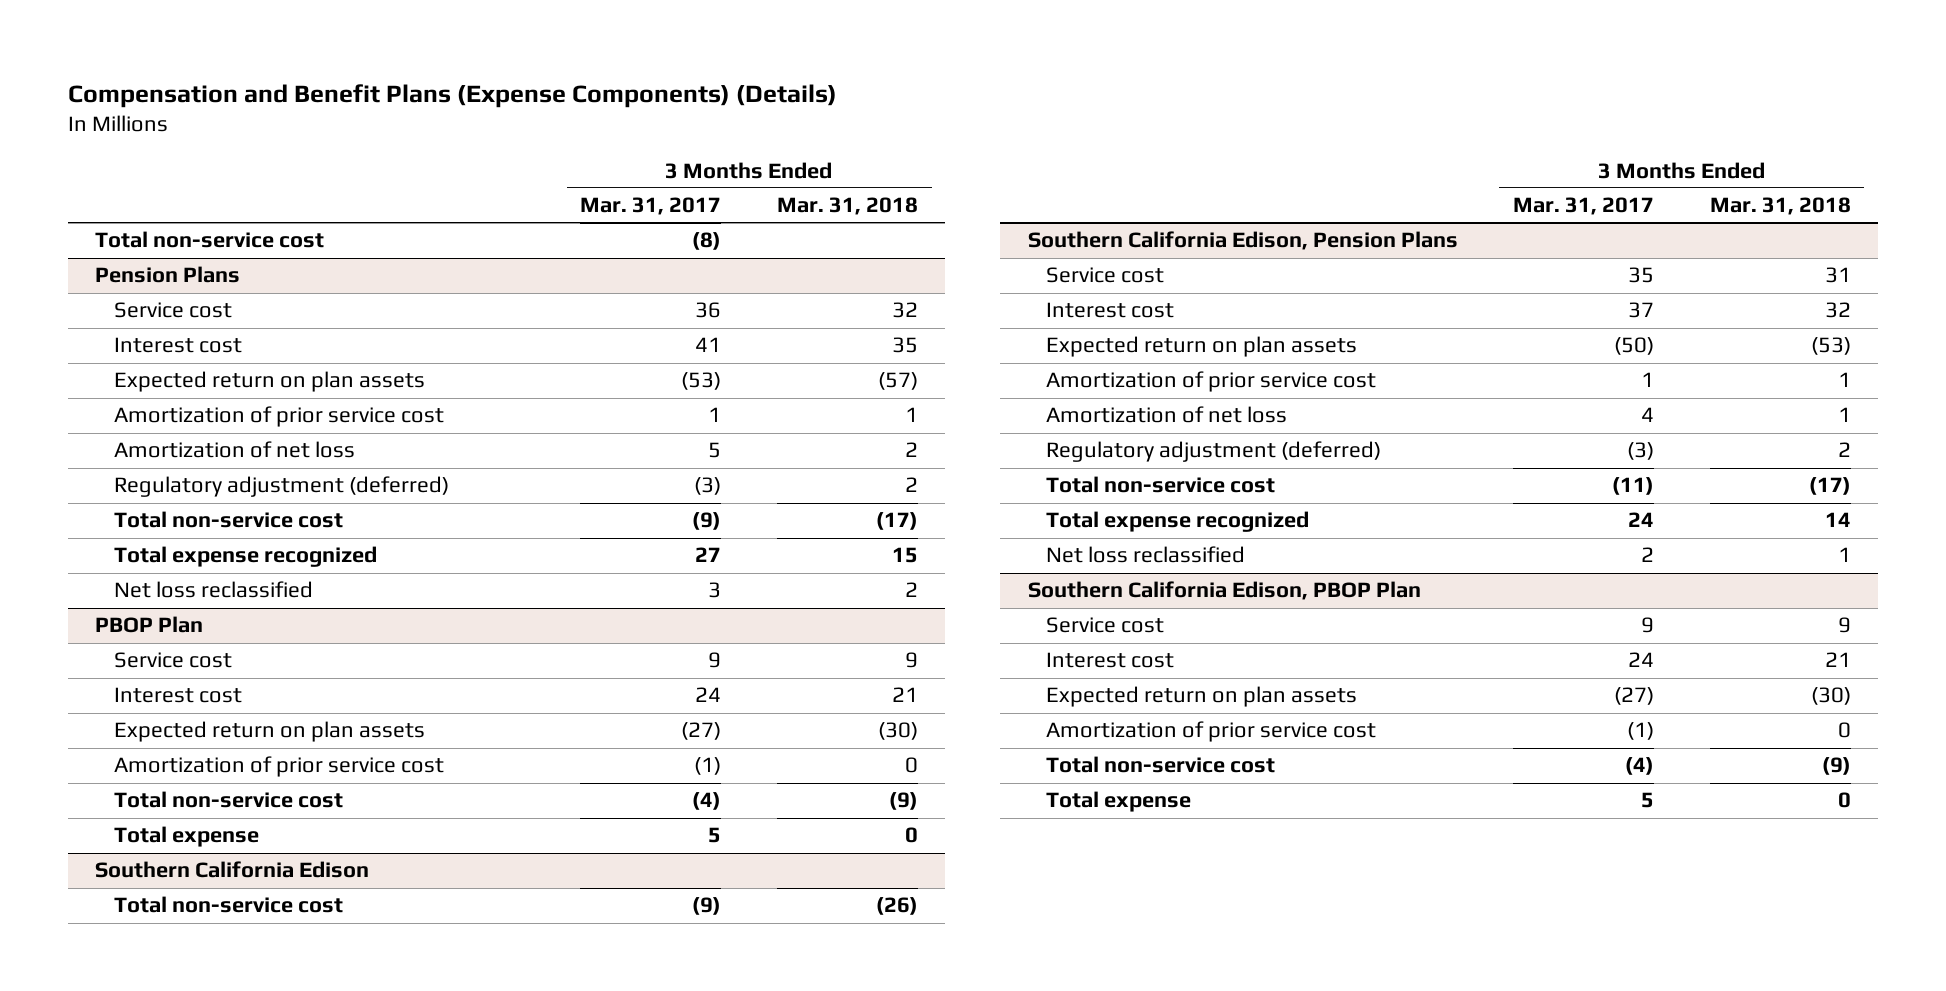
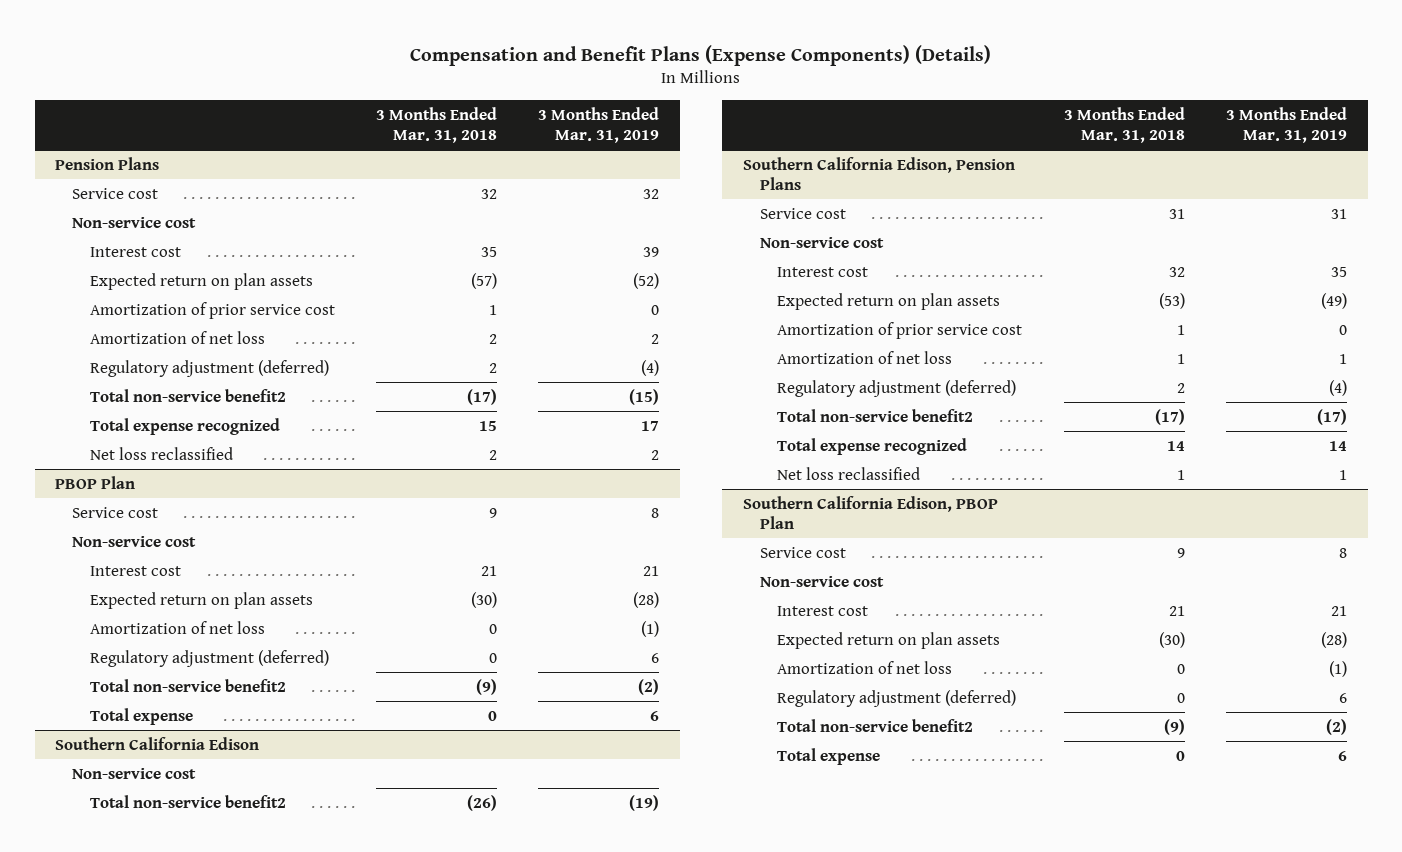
[580,197,722,216] Mar. 31, 2017 -> none
none -> [538,107,660,144] 3 Months Ended Mar. 31, 2019
[95,231,325,249] Total non-service cost -> none
none -> [72,216,197,228] Non-service cost
[113,511,343,529] Total non-service cost -> [89,388,286,402] Total non-service benefit2
none -> [72,535,197,547] Non-service cost
[113,756,444,778] Amortization of prior service cost -> none
none -> [89,620,265,634] Amortization of net loss
none -> [89,649,329,667] Regulatory adjustment (deferred)
[113,791,343,809] Total non-service cost -> [89,678,286,692] Total non-service benefit2
none -> [72,767,197,779] Non-service cost
[113,896,343,914] Total non-service cost -> [89,794,286,808] Total non-service benefit2
none -> [760,236,885,248] Non-service cost
[1046,476,1276,494] Total non-service cost -> [777,408,974,422] Total non-service benefit2
none -> [760,575,885,587] Non-service cost
[1046,721,1377,743] Amortization of prior service cost -> none
none -> [777,660,953,674] Amortization of net loss
none -> [777,689,1017,707] Regulatory adjustment (deferred)
[1046,756,1276,774] Total non-service cost -> [777,718,974,732] Total non-service benefit2

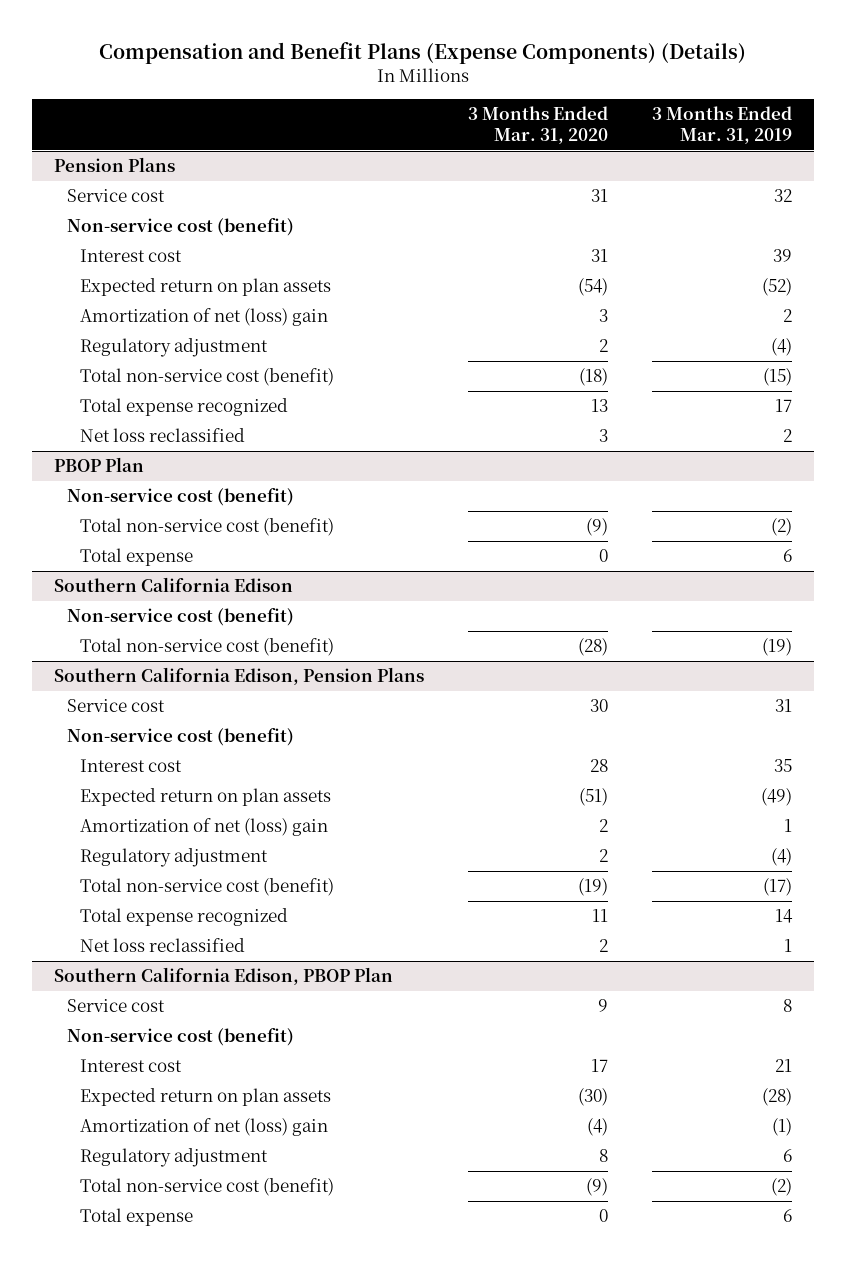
[376,107,498,144] 3 Months Ended Mar. 31, 2018 -> none
none -> [467,105,608,144] 3 Months Ended Mar. 31, 2020
[72,216,197,228] Non-service cost -> [66,218,294,237] Non-service cost (benefit)
[89,301,335,319] Amortization of prior service cost -> none
[89,330,265,344] Amortization of net loss -> [79,308,328,327] Amortization of net (loss) gain
[89,359,329,377] Regulatory adjustment (deferred) -> [79,338,268,358] Regulatory adjustment
[89,388,286,402] Total non-service benefit2 -> [79,368,334,387] Total non-service cost (benefit)
[72,506,159,518] Service cost -> none
[89,565,181,576] Interest cost -> none
[89,591,313,609] Expected return on plan assets -> none
[89,620,265,634] Amortization of net loss -> none
[89,649,329,667] Regulatory adjustment (deferred) -> none
[72,535,197,547] Non-service cost -> [66,488,294,507] Non-service cost (benefit)
[89,678,286,692] Total non-service benefit2 -> [79,518,334,537] Total non-service cost (benefit)
[72,767,197,779] Non-service cost -> [66,608,294,627] Non-service cost (benefit)
[89,794,286,808] Total non-service benefit2 -> [79,638,334,657] Total non-service cost (benefit)
[760,236,885,248] Non-service cost -> [66,728,294,747] Non-service cost (benefit)
[777,321,1023,339] Amortization of prior service cost -> none
[777,350,953,364] Amortization of net loss -> [79,818,328,837] Amortization of net (loss) gain
[777,379,1017,397] Regulatory adjustment (deferred) -> [79,848,268,868] Regulatory adjustment
[777,408,974,422] Total non-service benefit2 -> [79,878,334,897] Total non-service cost (benefit)
[760,575,885,587] Non-service cost -> [66,1028,294,1047] Non-service cost (benefit)
[777,660,953,674] Amortization of net loss -> [79,1118,328,1137] Amortization of net (loss) gain
[777,689,1017,707] Regulatory adjustment (deferred) -> [79,1148,268,1168] Regulatory adjustment
[777,718,974,732] Total non-service benefit2 -> [79,1178,334,1197] Total non-service cost (benefit)

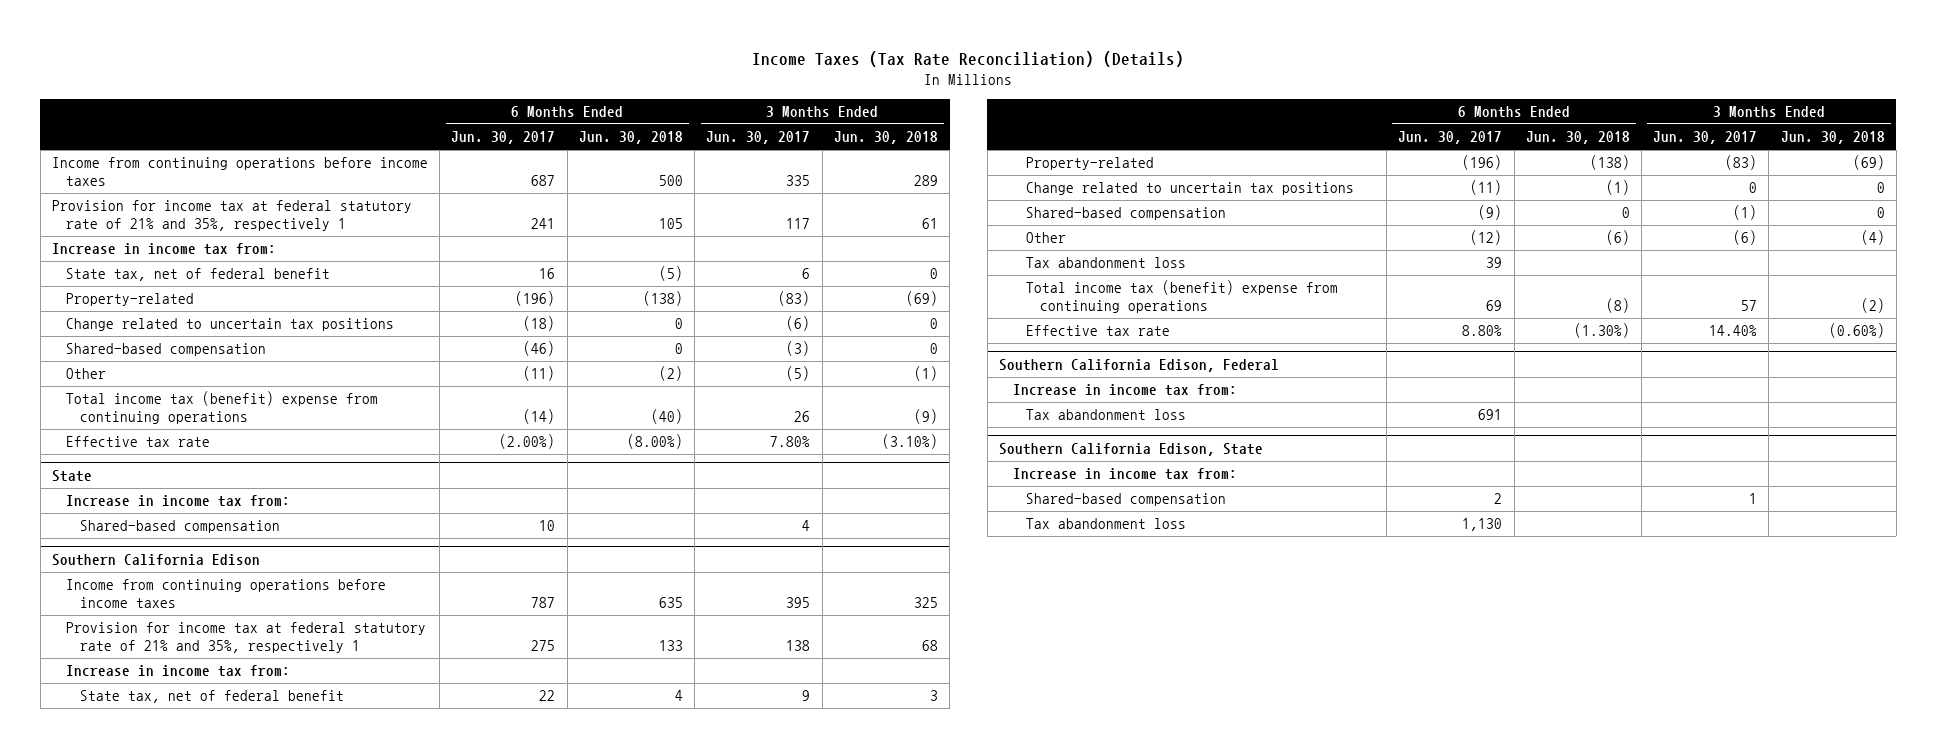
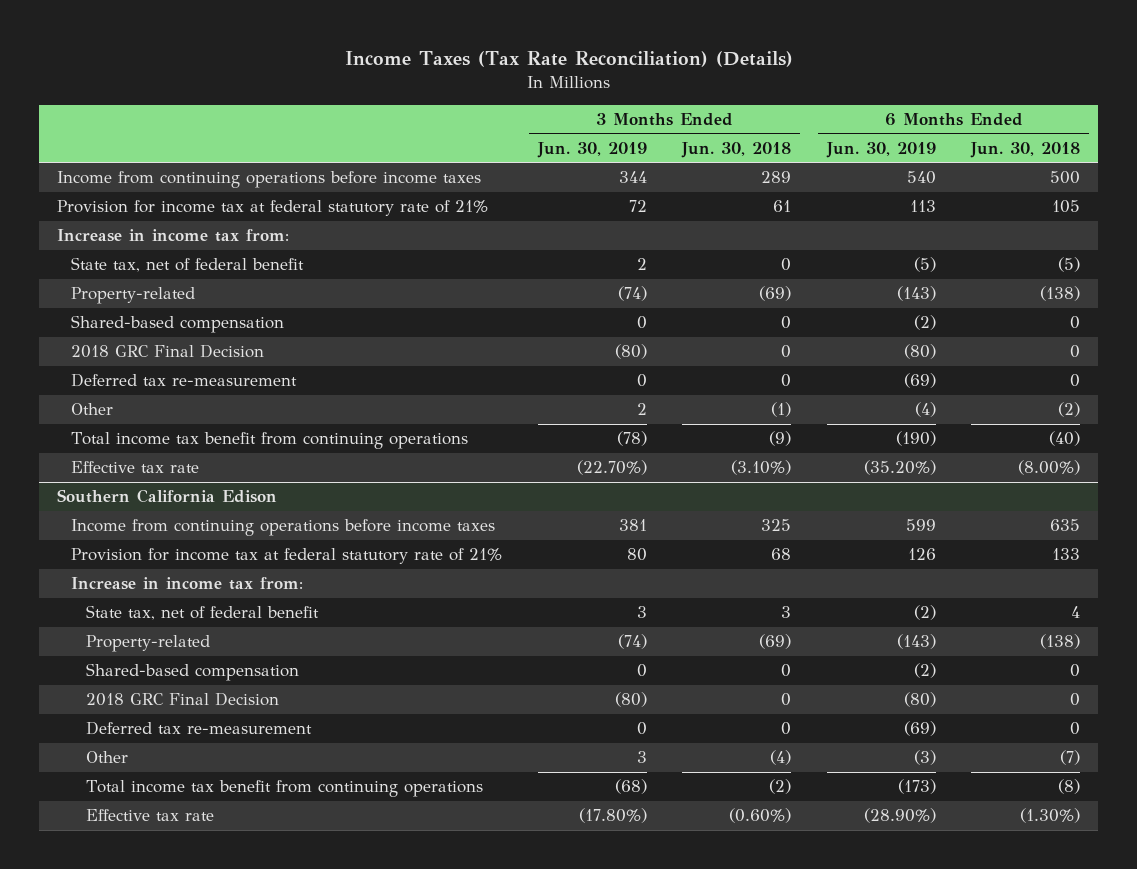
[451,131,556,145] Jun. 30, 2017 -> none
[706,131,811,145] Jun. 30, 2017 -> none
none -> [536,141,647,158] Jun. 30, 2019
none -> [825,141,936,158] Jun. 30, 2019
[51,200,412,231] Provision for income tax at federal statutory rate of 21% and 35%, respectively 1 -> [56,200,488,217] Provision for income tax at federal statutory rate of 21%
[65,318,394,332] Change related to uncertain tax positions -> none
none -> [71,344,265,359] 2018 GRC Final Decision
none -> [71,373,298,388] Deferred tax re-measurement
[65,391,378,424] Total income tax (benefit) expense from continuing operations -> [71,432,469,450] Total income tax benefit from continuing operations
[51,470,92,483] State -> none
[65,495,290,508] Increase in income tax from: -> none
[79,520,280,534] Shared-based compensation -> none
[65,622,426,653] Provision for income tax at federal statutory rate of 21% and 35%, respectively 1 -> [71,548,503,565] Provision for income tax at federal statutory rate of 21%
[1026,182,1355,196] Change related to uncertain tax positions -> none
[1026,257,1187,269] Tax abandonment loss -> none
none -> [85,692,279,707] 2018 GRC Final Decision
none -> [85,721,312,736] Deferred tax re-measurement
[1605,230,1630,246] (6) -> [1060,750,1081,766] (7)
[1026,280,1339,313] Total income tax (benefit) expense from continuing operations -> [85,780,483,798] Total income tax benefit from continuing operations
[998,359,1279,373] Southern California Edison, Federal -> none
[1012,384,1237,397] Increase in income tax from: -> none
[1026,409,1187,421] Tax abandonment loss -> none
[998,443,1263,457] Southern California Edison, State -> none
[1012,468,1237,481] Increase in income tax from: -> none
[1026,493,1227,507] Shared-based compensation -> none
[1026,518,1187,530] Tax abandonment loss -> none

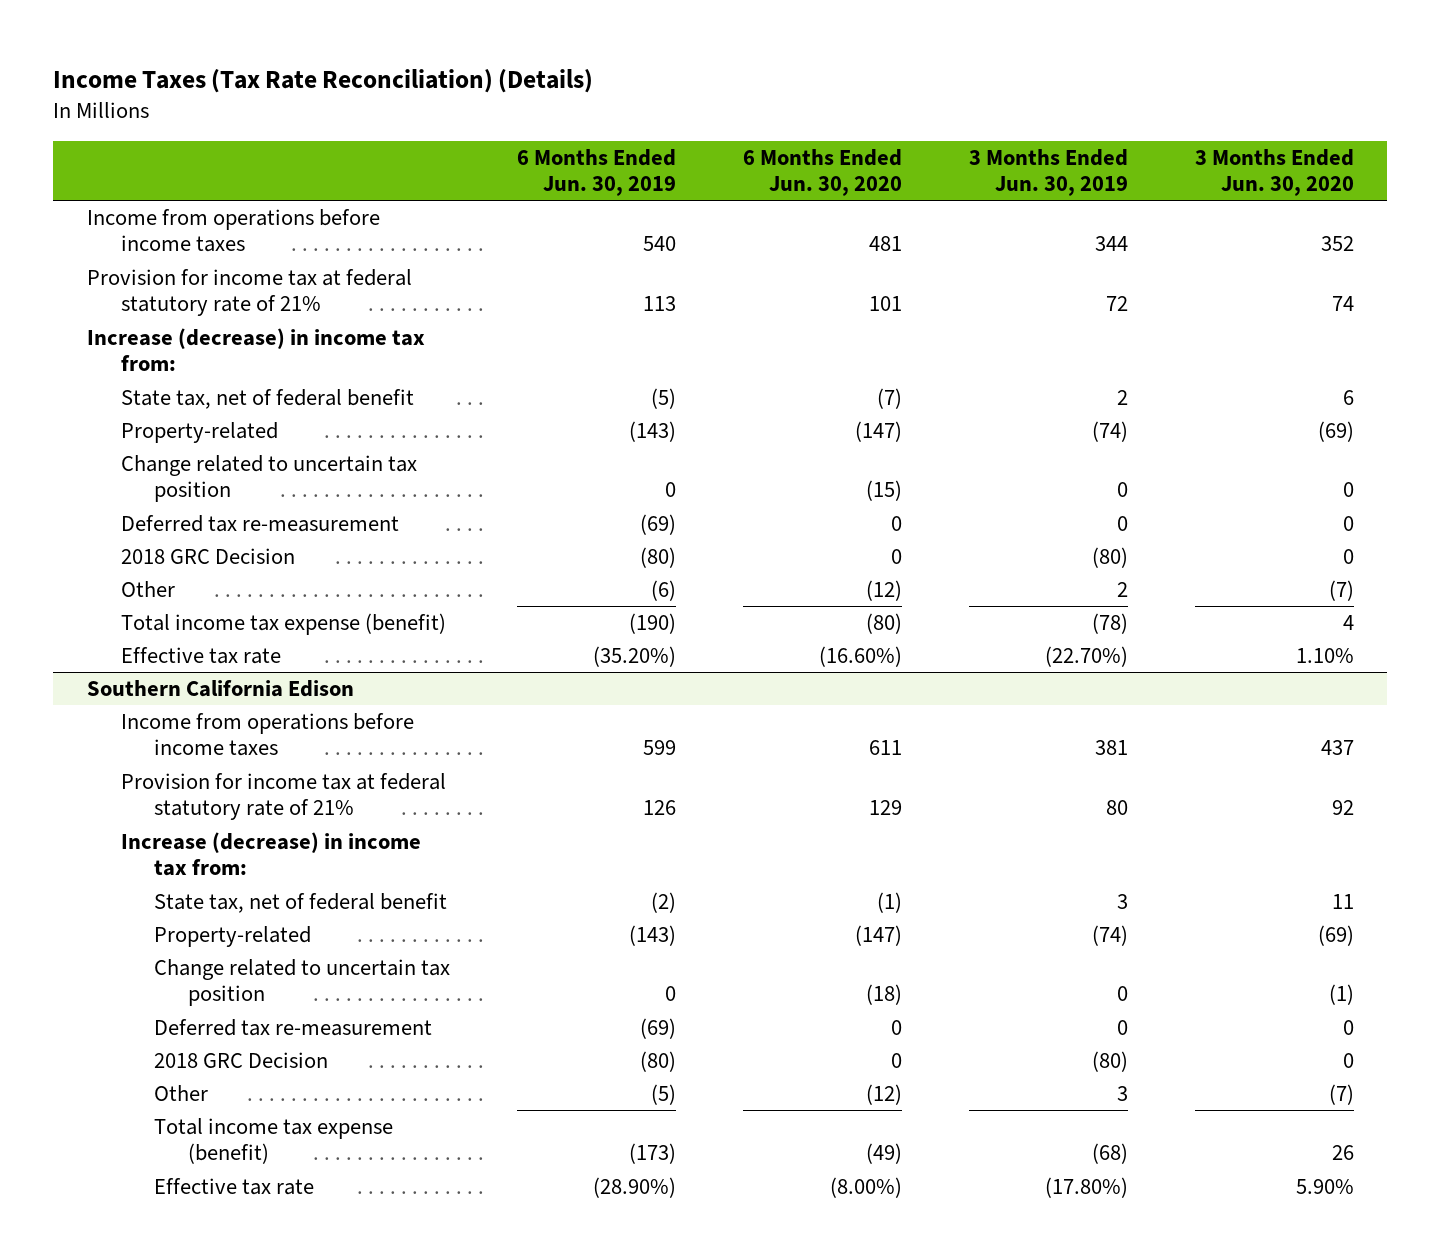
[681,141,792,158] Jun. 30, 2018 -> none
[970,141,1081,158] Jun. 30, 2018 -> none
none -> [743,148,903,197] 6 Months Ended Jun. 30, 2020
none -> [1194,148,1354,197] 3 Months Ended Jun. 30, 2020
[56,171,481,189] Income from continuing operations before income taxes -> [86,208,380,253] Income from operations before income taxes
[56,229,289,243] Increase in income tax from: -> [86,327,425,372] Increase (decrease) in income tax from:
[71,315,285,334] Shared-based compensation -> none
[71,344,265,359] 2018 GRC Final Decision -> none
none -> [120,454,417,503] Change related to uncertain tax position
none -> [120,547,295,564] 2018 GRC Decision
[914,402,936,418] (4) -> [651,579,677,601] (6)
[71,432,469,450] Total income tax benefit from continuing operations -> [120,612,446,635] Total income tax expense (benefit)
[71,519,496,537] Income from continuing operations before income taxes -> [120,712,414,757] Income from operations before income taxes
[71,577,304,591] Increase in income tax from: -> [120,831,421,877] Increase (decrease) in income tax from:
[85,663,299,682] Shared-based compensation -> none
[85,692,279,707] 2018 GRC Final Decision -> none
none -> [154,958,451,1007] Change related to uncertain tax position
none -> [154,1051,329,1068] 2018 GRC Decision
[913,750,936,766] (3) -> [651,1083,677,1105] (5)
[85,780,483,798] Total income tax benefit from continuing operations -> [154,1117,394,1165] Total income tax expense (benefit)

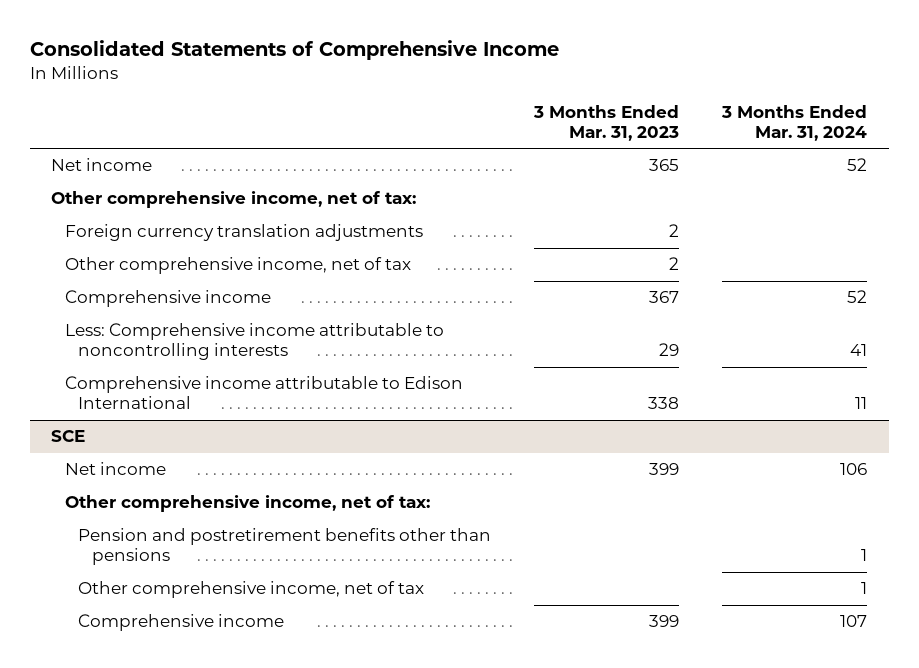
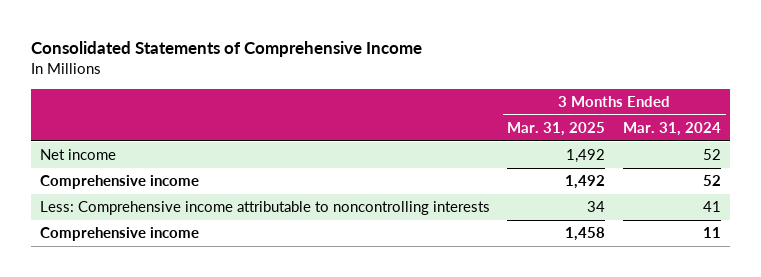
[533,104,680,141] 3 Months Ended Mar. 31, 2023 -> none
none -> [507,122,606,137] Mar. 31, 2025
[51,191,417,209] Other comprehensive income, net of tax: -> none
[64,224,423,242] Foreign currency translation adjustments -> none
[64,257,411,275] Other comprehensive income, net of tax -> none
[51,430,86,443] SCE -> none
[64,462,166,476] Net income -> none
[64,495,430,513] Other comprehensive income, net of tax: -> none
[78,528,492,566] Pension and postretirement benefits other than pensions -> none
[78,581,425,599] Other comprehensive income, net of tax -> none
[78,614,285,632] Comprehensive income -> none
[64,376,463,410] Comprehensive income attributable to Edison International -> [39,227,199,242] Comprehensive income

